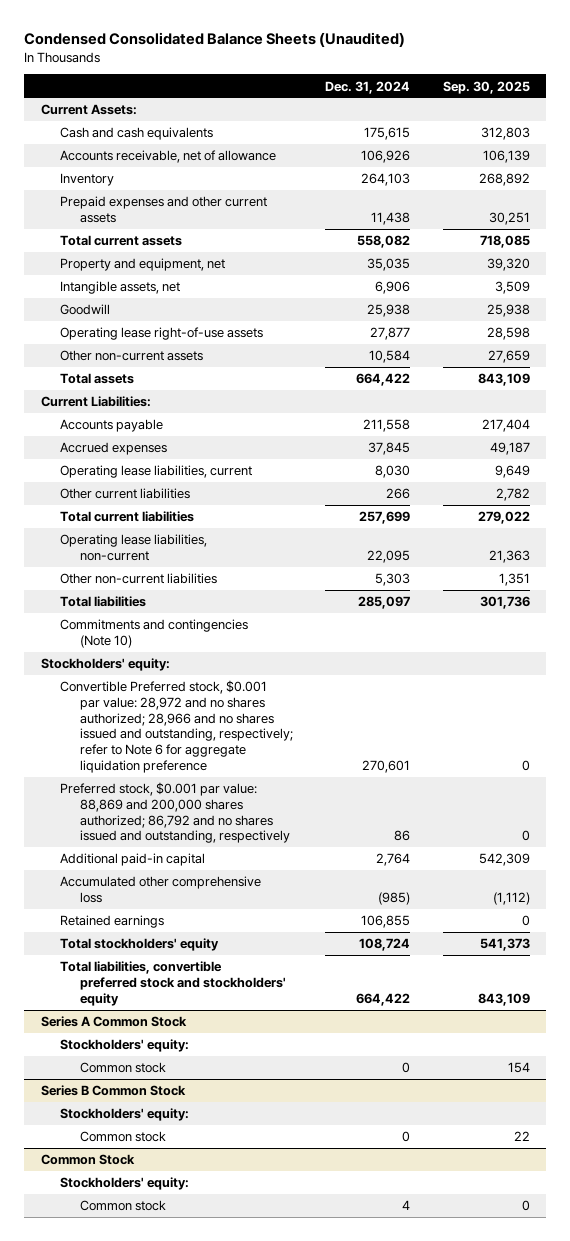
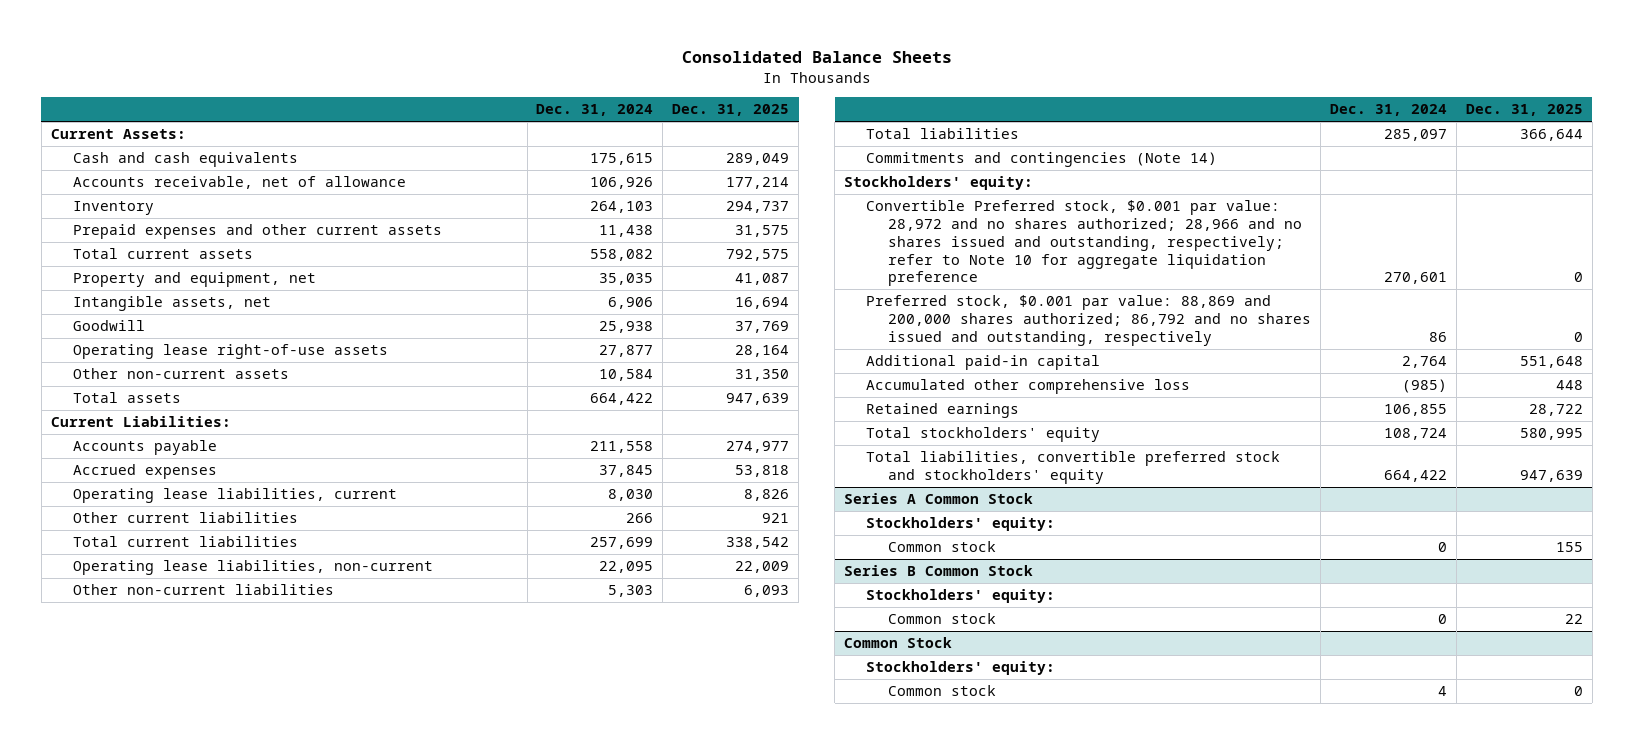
[24,32,406,48] Condensed Consolidated Balance Sheets (Unaudited) -> [681,51,952,64] Consolidated Balance Sheets
[442,80,530,94] Sep. 30, 2025 -> none
none -> [672,104,790,117] Dec. 31, 2025
[60,619,249,648] Commitments and contingencies (Note 10) -> [866,152,1218,168] Commitments and contingencies (Note 14)
[60,680,293,774] Convertible Preferred stock, $0.001 par value: 28,972 and no shares authorized; 28,966 and no shares issued and outstanding, respectively; refer to Note 6 for aggregate liquidation preference -> [866,200,1303,287] Convertible Preferred stock, $0.001 par value: 28,972 and no shares authorized; 28,966 and no shares issued and outstanding, respectively; refer to Note 10 for aggregate liquidation preference

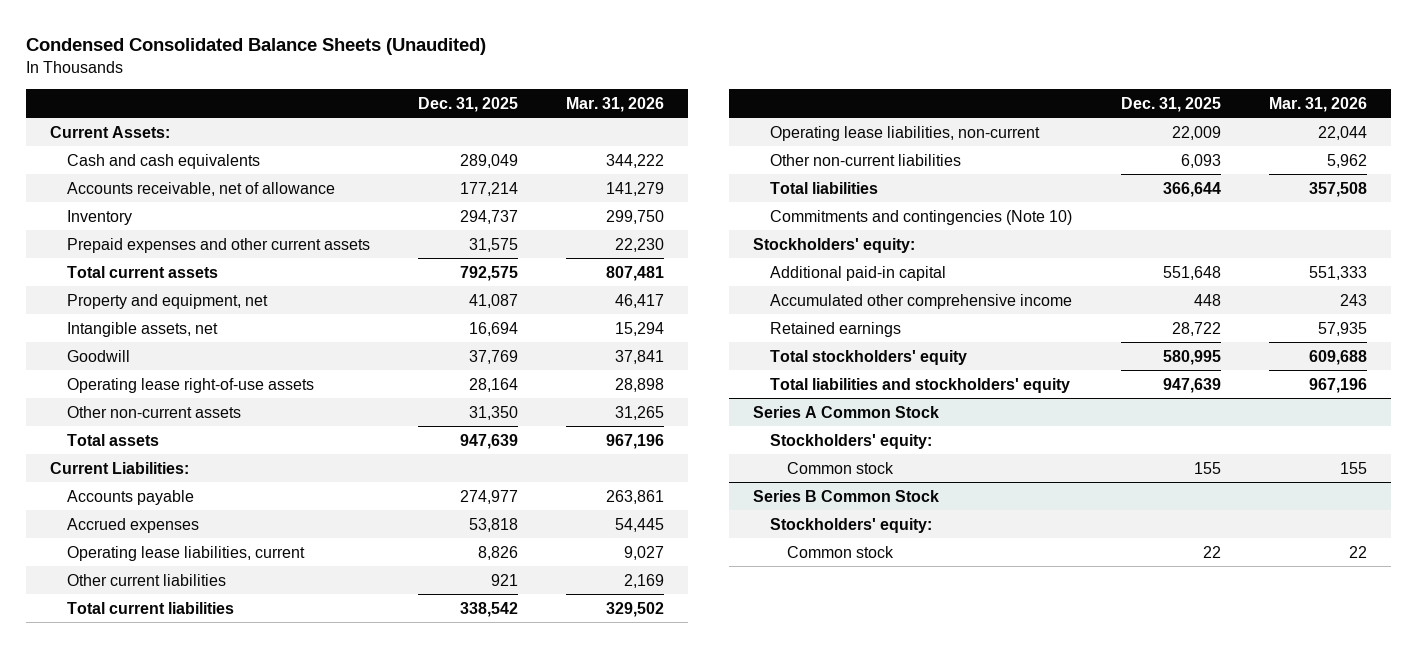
[681,51,952,64] Consolidated Balance Sheets -> [25,38,486,56] Condensed Consolidated Balance Sheets (Unaudited)
[536,104,654,117] Dec. 31, 2024 -> none
none -> [566,96,665,112] Mar. 31, 2026
[866,152,1218,168] Commitments and contingencies (Note 14) -> [769,209,1072,225] Commitments and contingencies (Note 10)
[866,200,1303,287] Convertible Preferred stock, $0.001 par value: 28,972 and no shares authorized; 28,966 and no shares issued and outstanding, respectively; refer to Note 10 for aggregate liquidation preference -> none
[866,295,1312,346] Preferred stock, $0.001 par value: 88,869 and 200,000 shares authorized; 86,792 and no shares issued and outstanding, respectively -> none
[866,379,1191,395] Accumulated other comprehensive loss -> [769,293,1072,309] Accumulated other comprehensive income
[866,451,1281,485] Total liabilities, convertible preferred stock and stockholders' equity -> [769,377,1070,393] Total liabilities and stockholders' equity
[844,637,953,649] Common Stock -> none
[866,661,1056,676] Stockholders' equity: -> none
[888,685,997,697] Common stock -> none

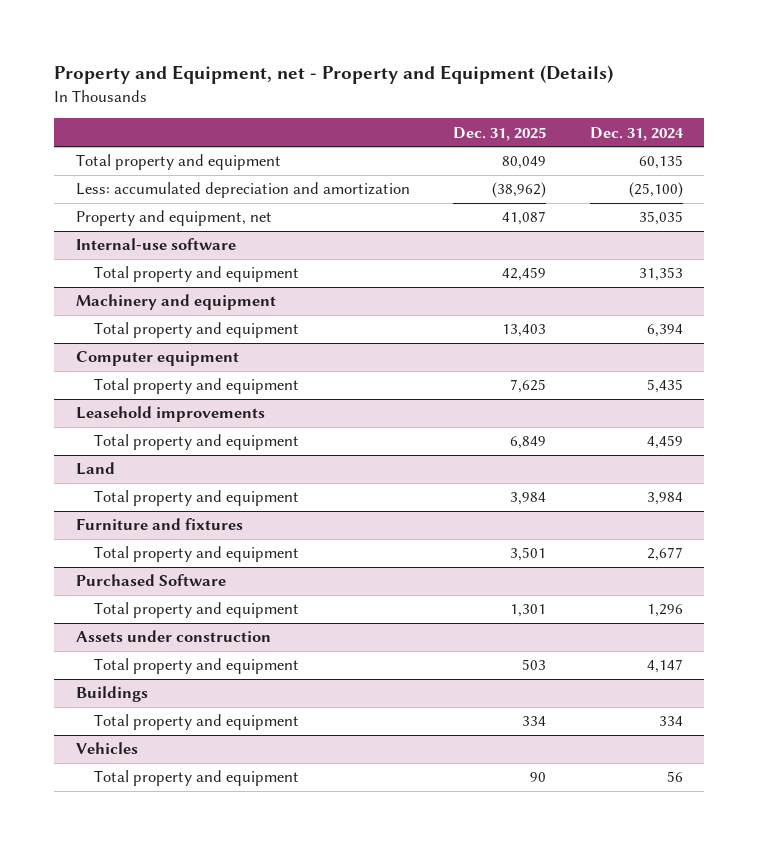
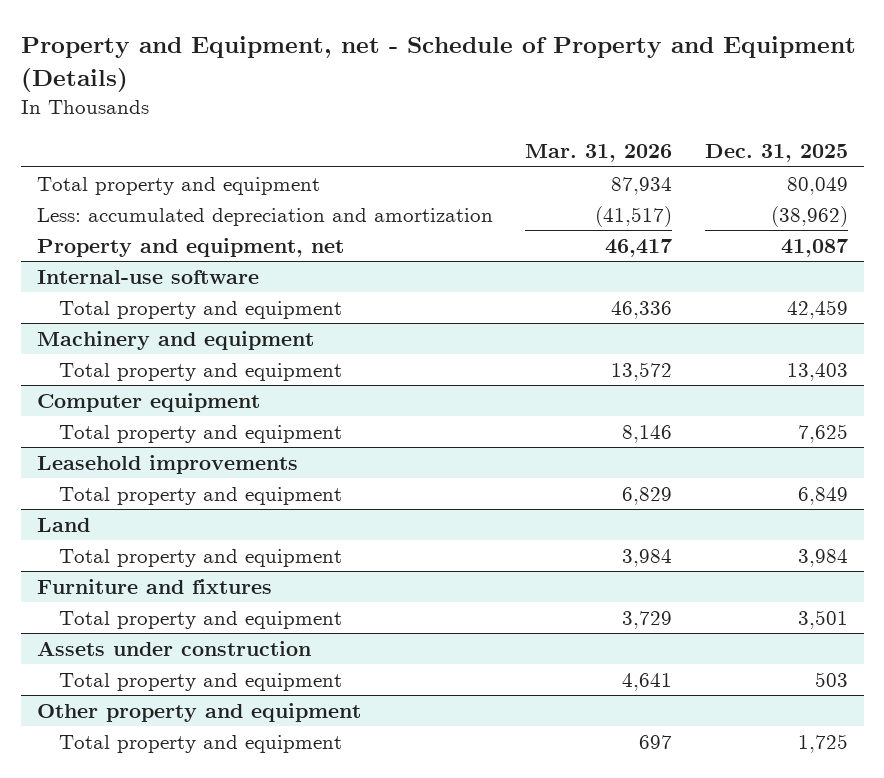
[53,65,613,85] Property and Equipment, net - Property and Equipment (Details) -> [20,36,856,92] Property and Equipment, net - Schedule of Property and Equipment (Details)
[589,126,684,141] Dec. 31, 2024 -> none
none -> [525,144,673,163] Mar. 31, 2026
[75,574,226,587] Purchased Software -> none
[93,602,299,619] Total property and equipment -> none
[75,686,148,703] Buildings -> none
[75,742,138,755] Vehicles -> none
[93,770,299,787] Total property and equipment -> none
none -> [36,702,361,722] Other property and equipment
[522,716,547,727] 334 -> [797,733,848,753] 1,725

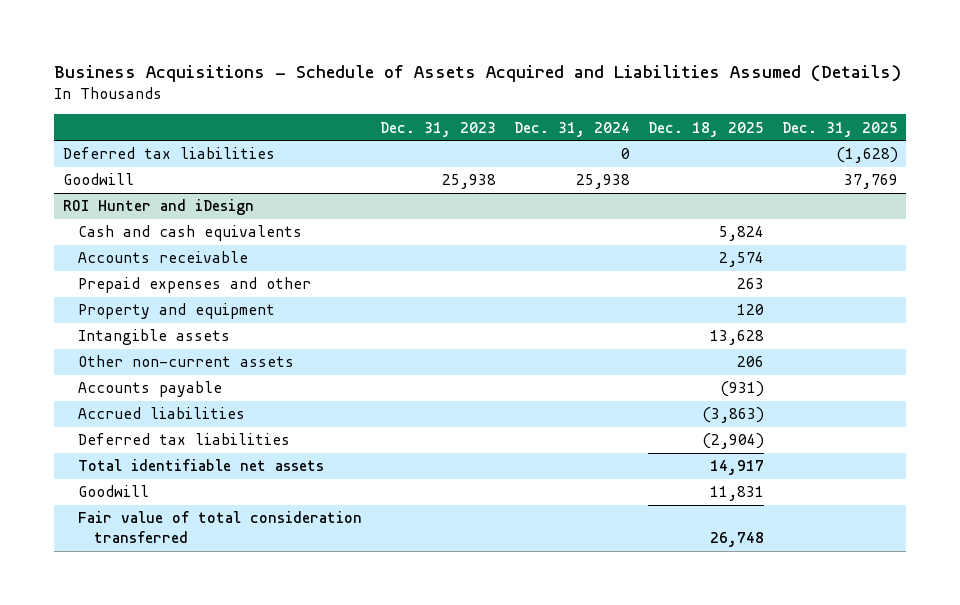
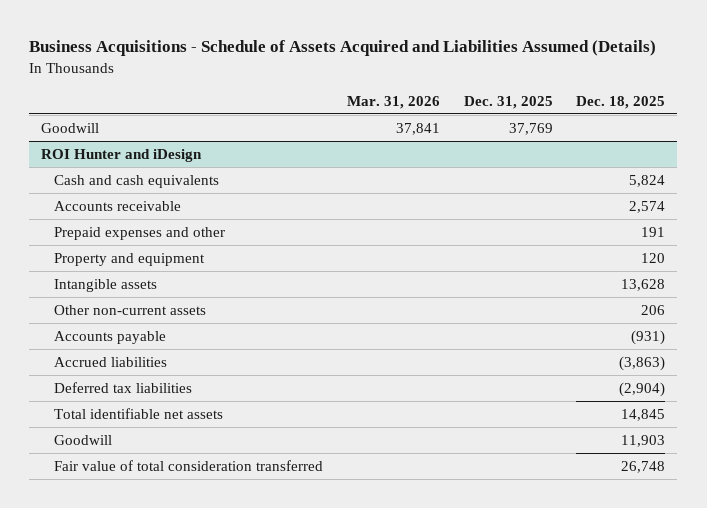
[380,121,497,137] Dec. 31, 2023 -> none
[513,121,630,137] Dec. 31, 2024 -> none
none -> [346,95,440,109] Mar. 31, 2026
[62,147,275,160] Deferred tax liabilities -> none
[736,278,764,290] 263 -> [641,227,666,238] 191
[709,460,764,476] 14,917 -> [621,409,666,422] 14,845
[709,486,764,502] 11,831 -> [621,435,666,448] 11,903

